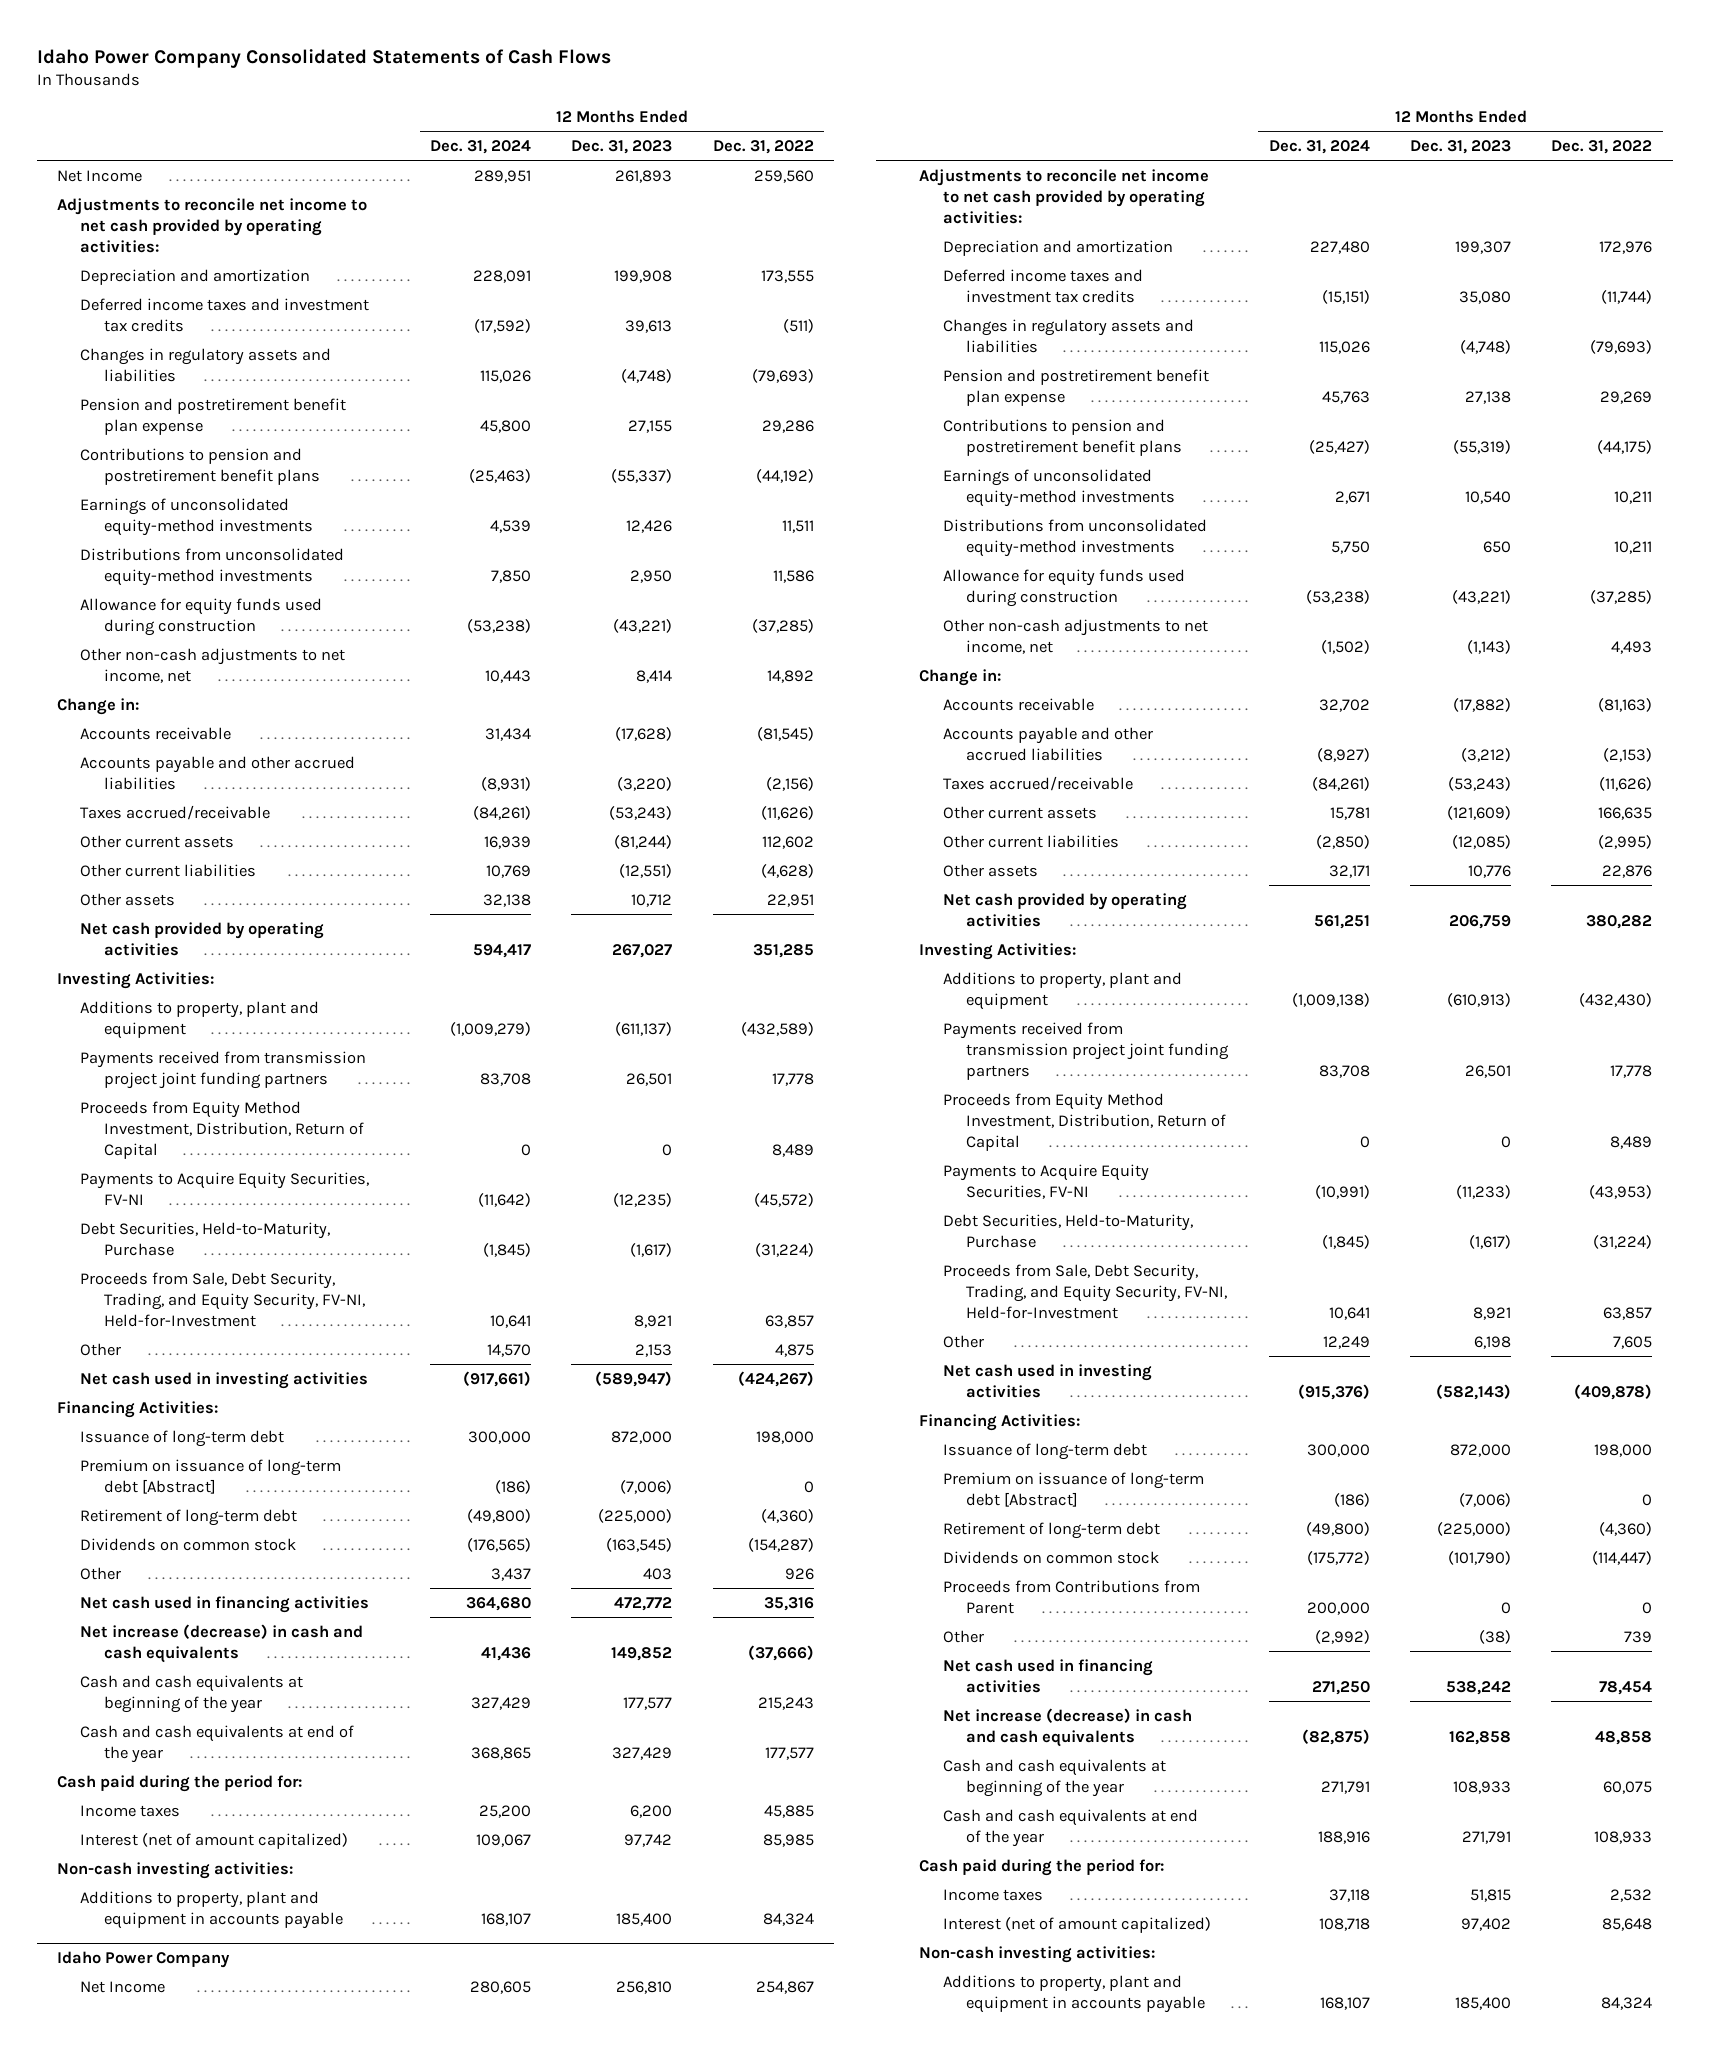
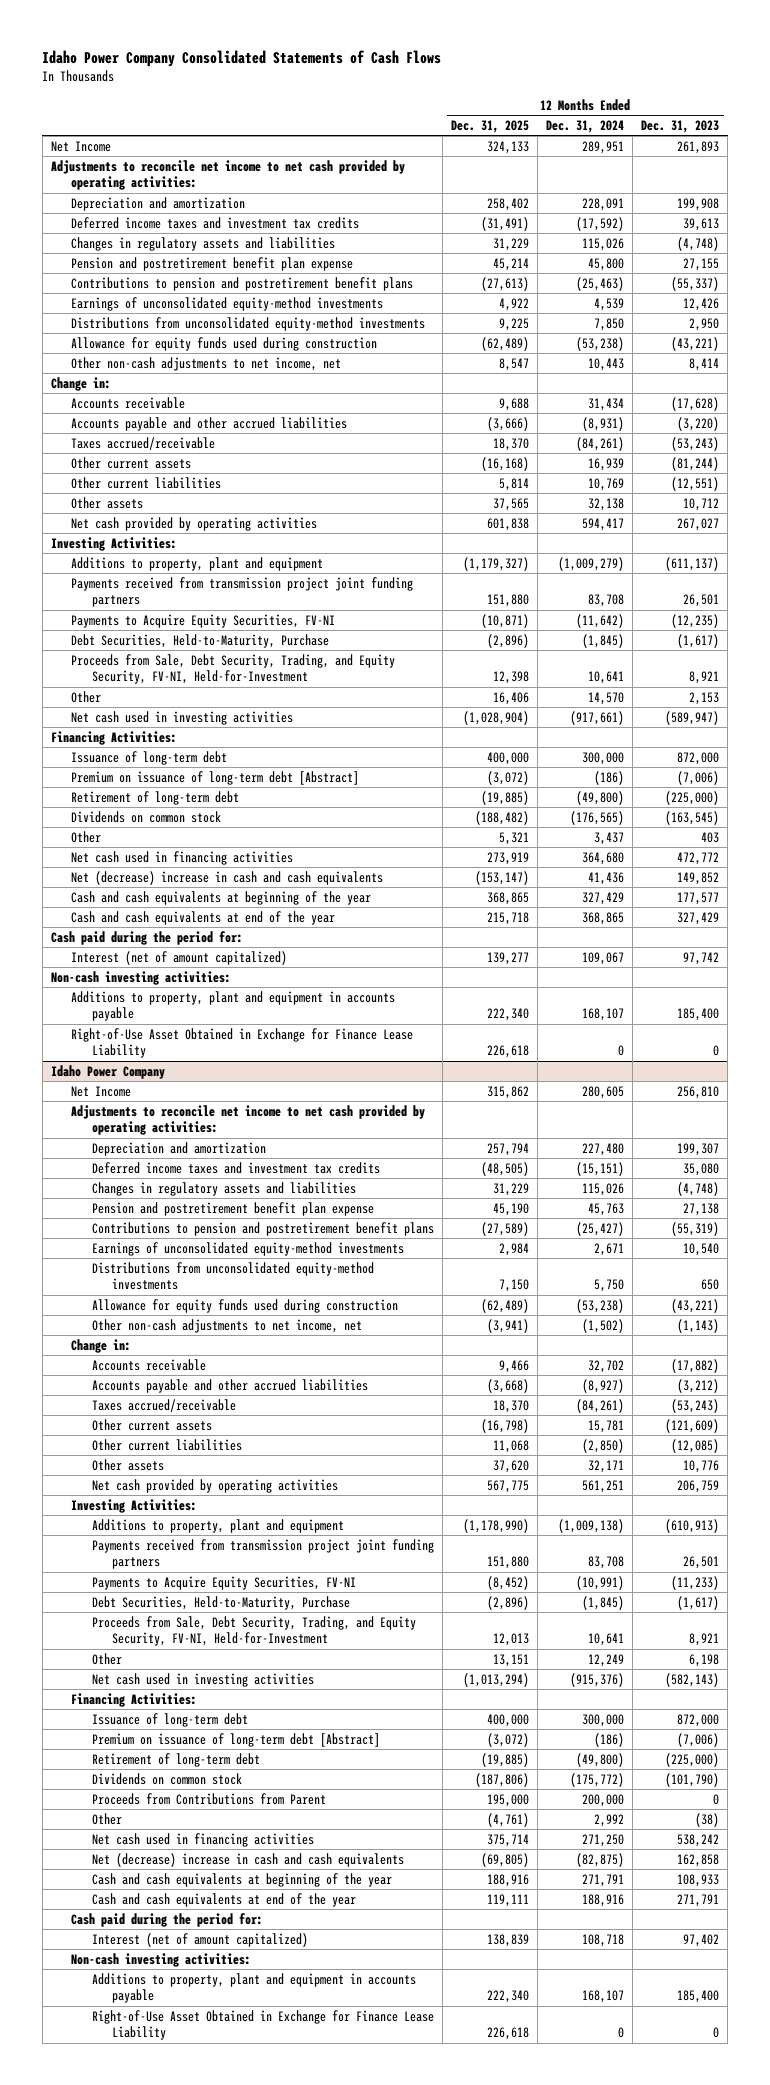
[712,139,814,154] Dec. 31, 2022 -> none
none -> [450,119,529,133] Dec. 31, 2025
[80,1100,364,1159] Proceeds from Equity Method Investment, Distribution, Return of Capital -> none
[80,1623,364,1663] Net increase (decrease) in cash and cash equivalents -> [71,870,384,885] Net (decrease) increase in cash and cash equivalents
[80,1804,181,1817] Income taxes -> none
none -> [71,1027,414,1059] Right-of-Use Asset Obtained in Exchange for Finance Lease Liability
[942,1092,1227,1151] Proceeds from Equity Method Investment, Distribution, Return of Capital -> none
[1314,1629,1370,1644] (2,992) -> [594,1813,625,1827] 2,992
[942,1707,1192,1747] Net increase (decrease) in cash and cash equivalents -> [91,1852,404,1867] Net (decrease) increase in cash and cash equivalents
[942,1888,1043,1901] Income taxes -> none
none -> [91,2009,434,2041] Right-of-Use Asset Obtained in Exchange for Finance Lease Liability

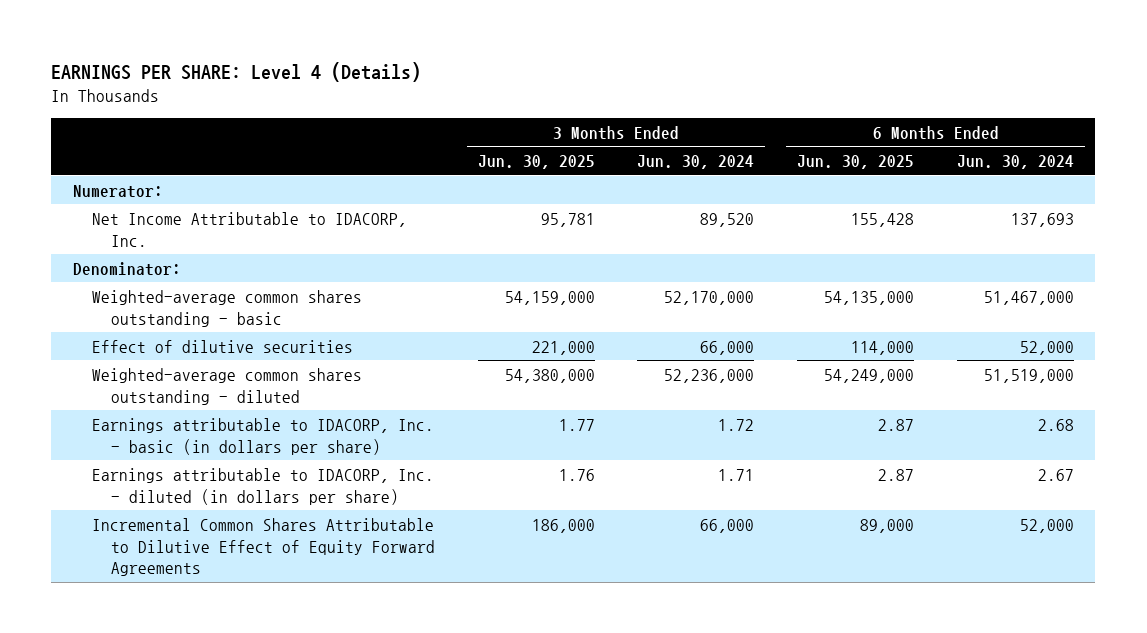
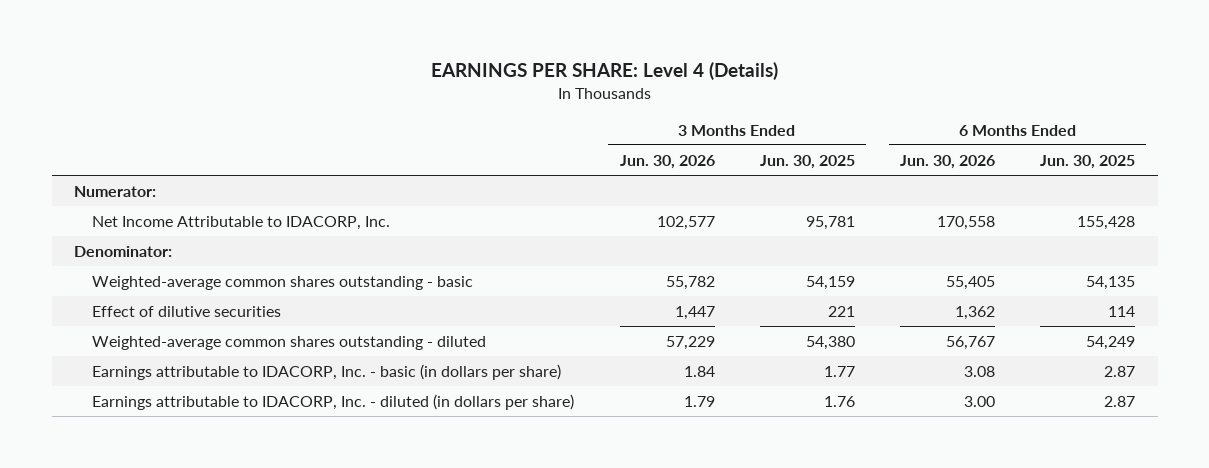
[637,155,755,170] Jun. 30, 2024 -> none
[957,155,1075,170] Jun. 30, 2024 -> none
none -> [619,154,715,169] Jun. 30, 2026
none -> [899,154,995,169] Jun. 30, 2026
[504,290,595,305] 54,159,000 -> [805,275,855,290] 54,159
[824,290,915,305] 54,135,000 -> [1086,275,1136,290] 54,135
[531,340,595,355] 221,000 -> [827,305,855,317] 221
[851,340,915,355] 114,000 -> [1108,305,1136,317] 114
[504,368,595,383] 54,380,000 -> [805,335,855,350] 54,380
[824,368,915,383] 54,249,000 -> [1086,335,1136,350] 54,249
[91,517,435,577] Incremental Common Shares Attributable to Dilutive Effect of Equity Forward Agreements -> none

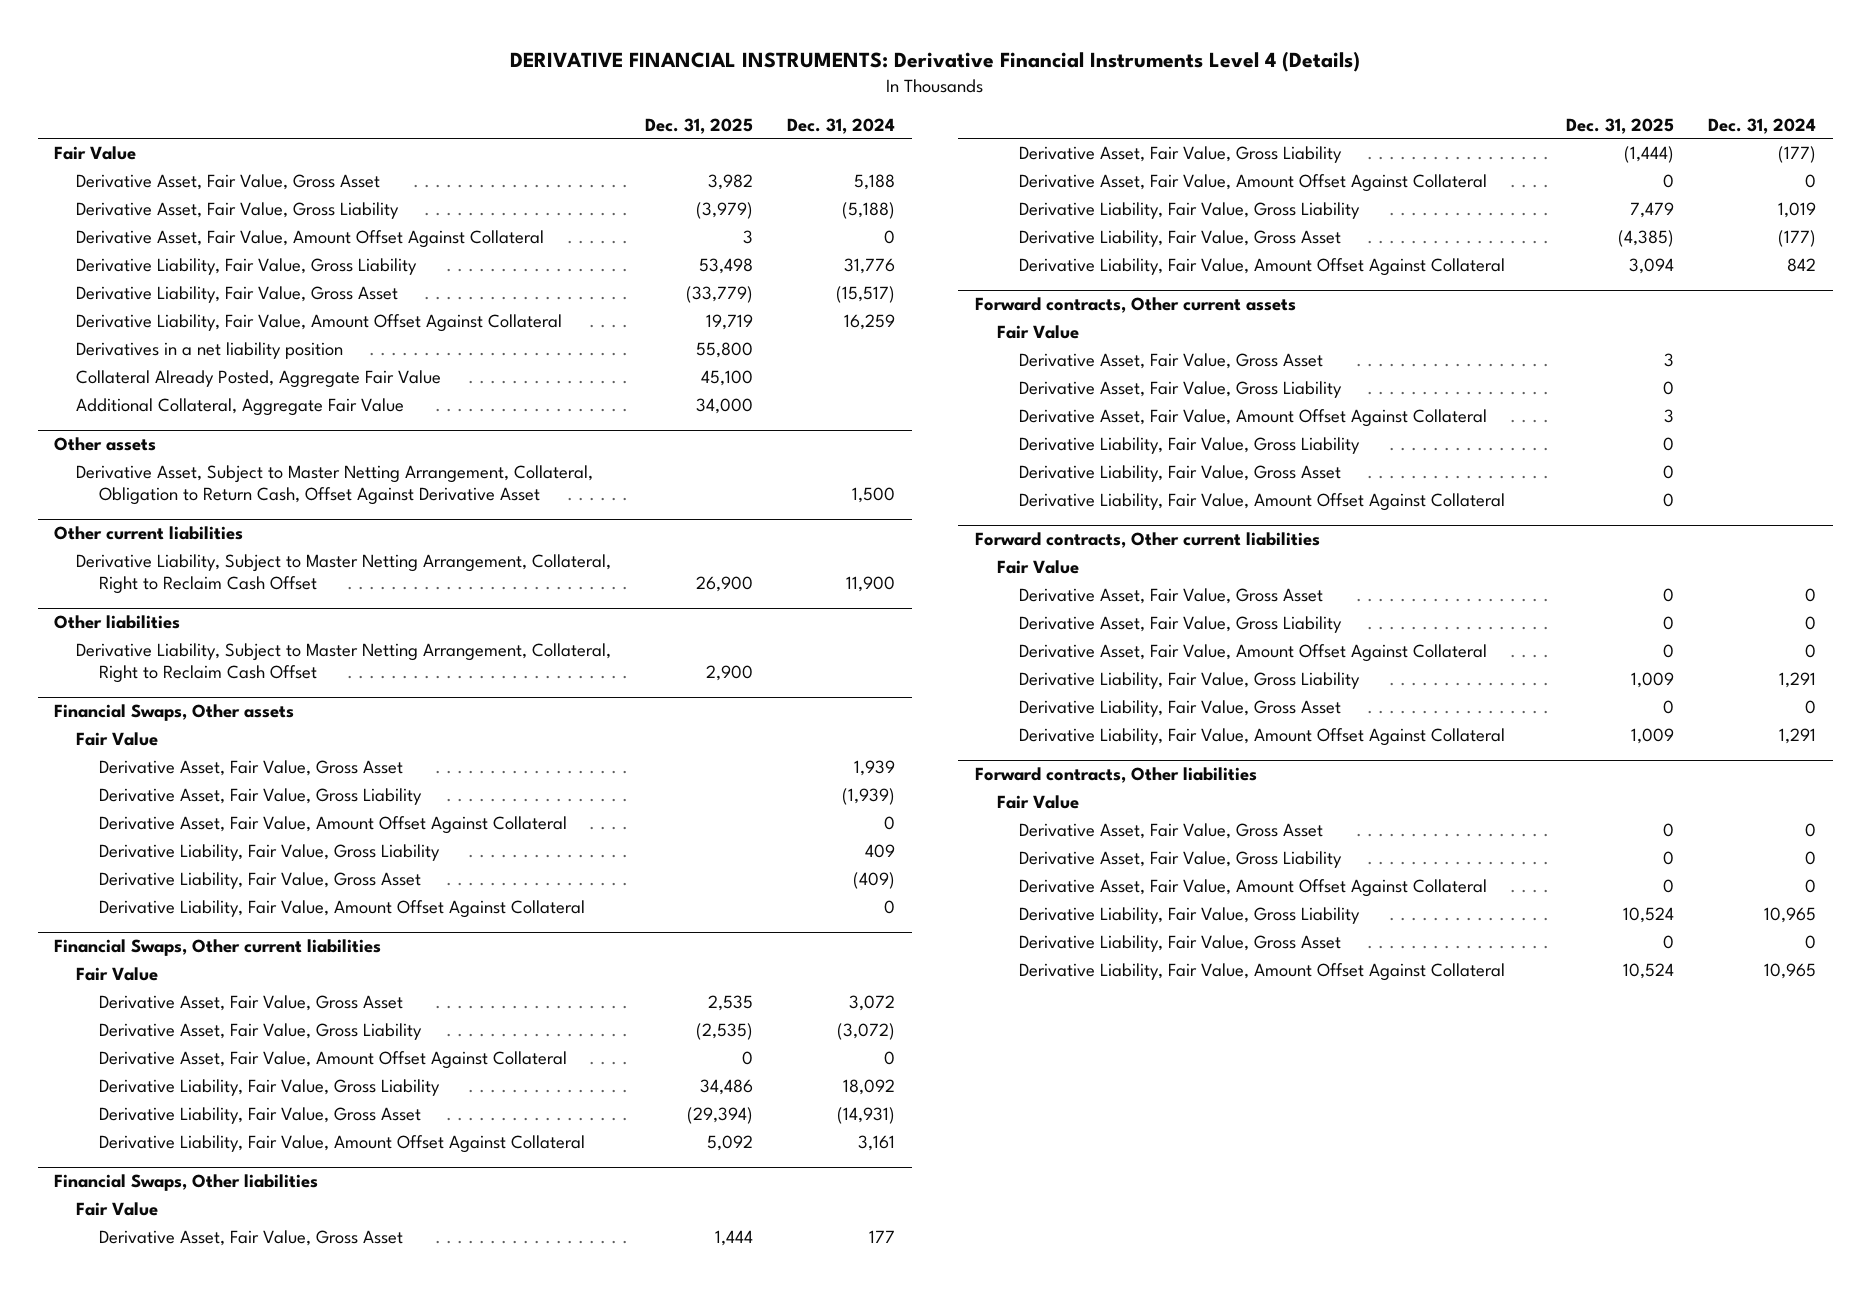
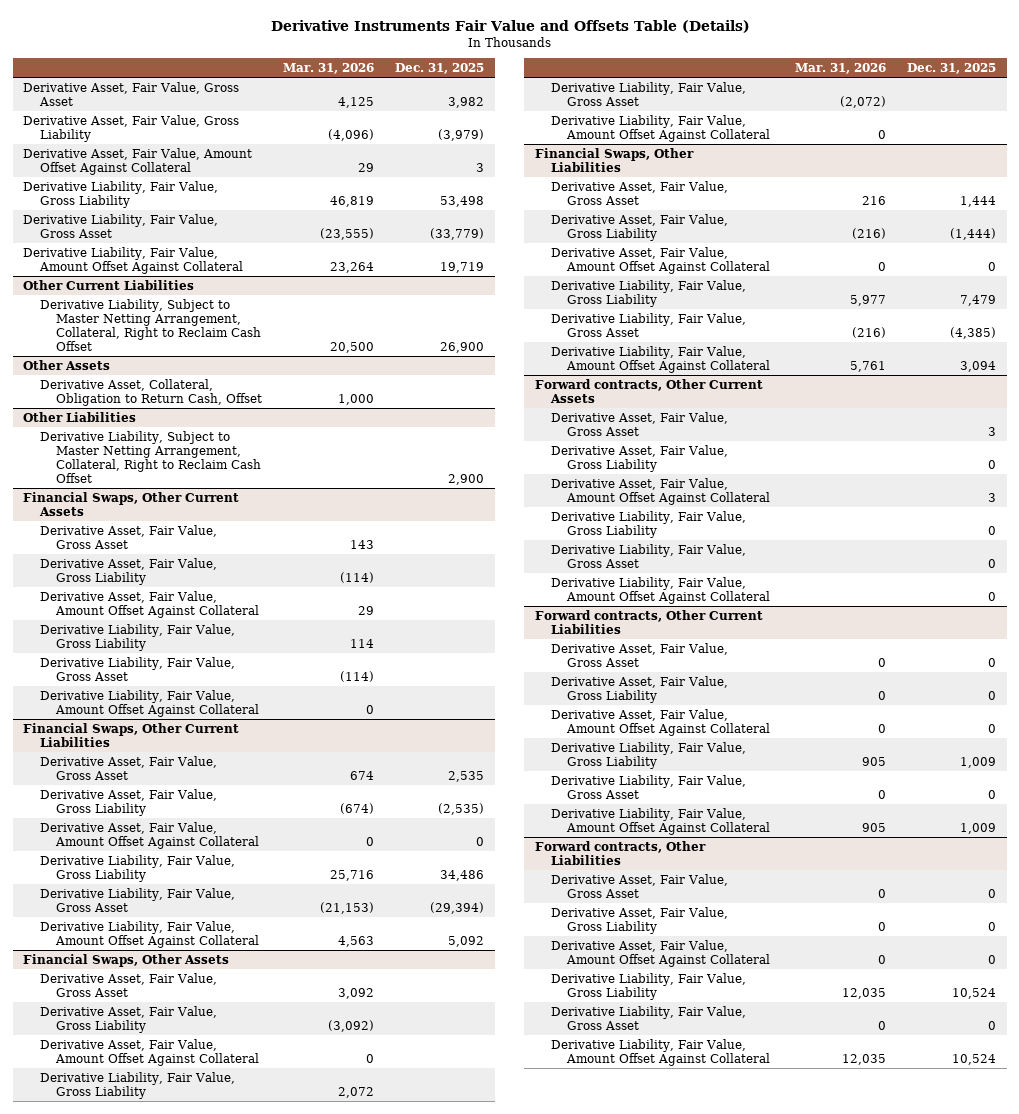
[510,50,1361,72] DERIVATIVE FINANCIAL INSTRUMENTS: Derivative Financial Instruments Level 4 (Details) -> [270,19,750,33] Derivative Instruments Fair Value and Offsets Table (Details)
[786,117,895,134] Dec. 31, 2024 -> none
none -> [283,63,375,75] Mar. 31, 2026
[54,146,137,161] Fair Value -> none
[76,342,344,360] Derivatives in a net liability position -> none
[76,370,442,389] Collateral Already Posted, Aggregate Fair Value -> none
[76,398,405,417] Additional Collateral, Aggregate Fair Value -> none
[54,437,157,452] Other assets -> none
[76,465,594,506] Derivative Asset, Subject to Master Netting Arrangement, Collateral, Obligation to Return Cash, Offset Against Derivative Asset -> none
[54,526,244,541] Other current liabilities -> [23,279,195,290] Other Current Liabilities
none -> [23,359,111,370] Other Assets
none -> [39,378,262,406] Derivative Asset, Collateral, Obligation to Return Cash, Offset
[54,615,181,630] Other liabilities -> [23,411,137,422] Other Liabilities
[76,732,159,747] Fair Value -> none
[54,704,295,722] Financial Swaps, Other assets -> [23,491,240,516] Financial Swaps, Other Current Assets
[76,967,159,982] Fair Value -> none
[54,939,382,957] Financial Swaps, Other current liabilities -> [23,722,240,747] Financial Swaps, Other Current Liabilities
[76,1202,159,1217] Fair Value -> none
none -> [23,953,230,967] Financial Swaps, Other Assets
none -> [39,972,217,997] Derivative Asset, Fair Value, Gross Asset
none -> [39,1005,217,1033] Derivative Asset, Fair Value, Gross Liability
none -> [39,1038,259,1066] Derivative Asset, Fair Value, Amount Offset Against Collateral
none -> [39,1071,235,1099] Derivative Liability, Fair Value, Gross Liability
none -> [551,81,747,106] Derivative Liability, Fair Value, Gross Asset
none -> [551,114,771,142] Derivative Liability, Fair Value, Amount Offset Against Collateral
[54,1174,319,1192] Financial Swaps, Other liabilities -> [534,147,694,172] Financial Swaps, Other Liabilities
[997,325,1080,340] Fair Value -> none
[975,297,1297,314] Forward contracts, Other current assets -> [534,378,763,403] Forward contracts, Other Current Assets
[997,560,1080,575] Fair Value -> none
[975,532,1321,549] Forward contracts, Other current liabilities -> [534,609,763,634] Forward contracts, Other Current Liabilities
[997,795,1080,810] Fair Value -> none
[975,767,1258,784] Forward contracts, Other liabilities -> [534,840,706,865] Forward contracts, Other Liabilities

